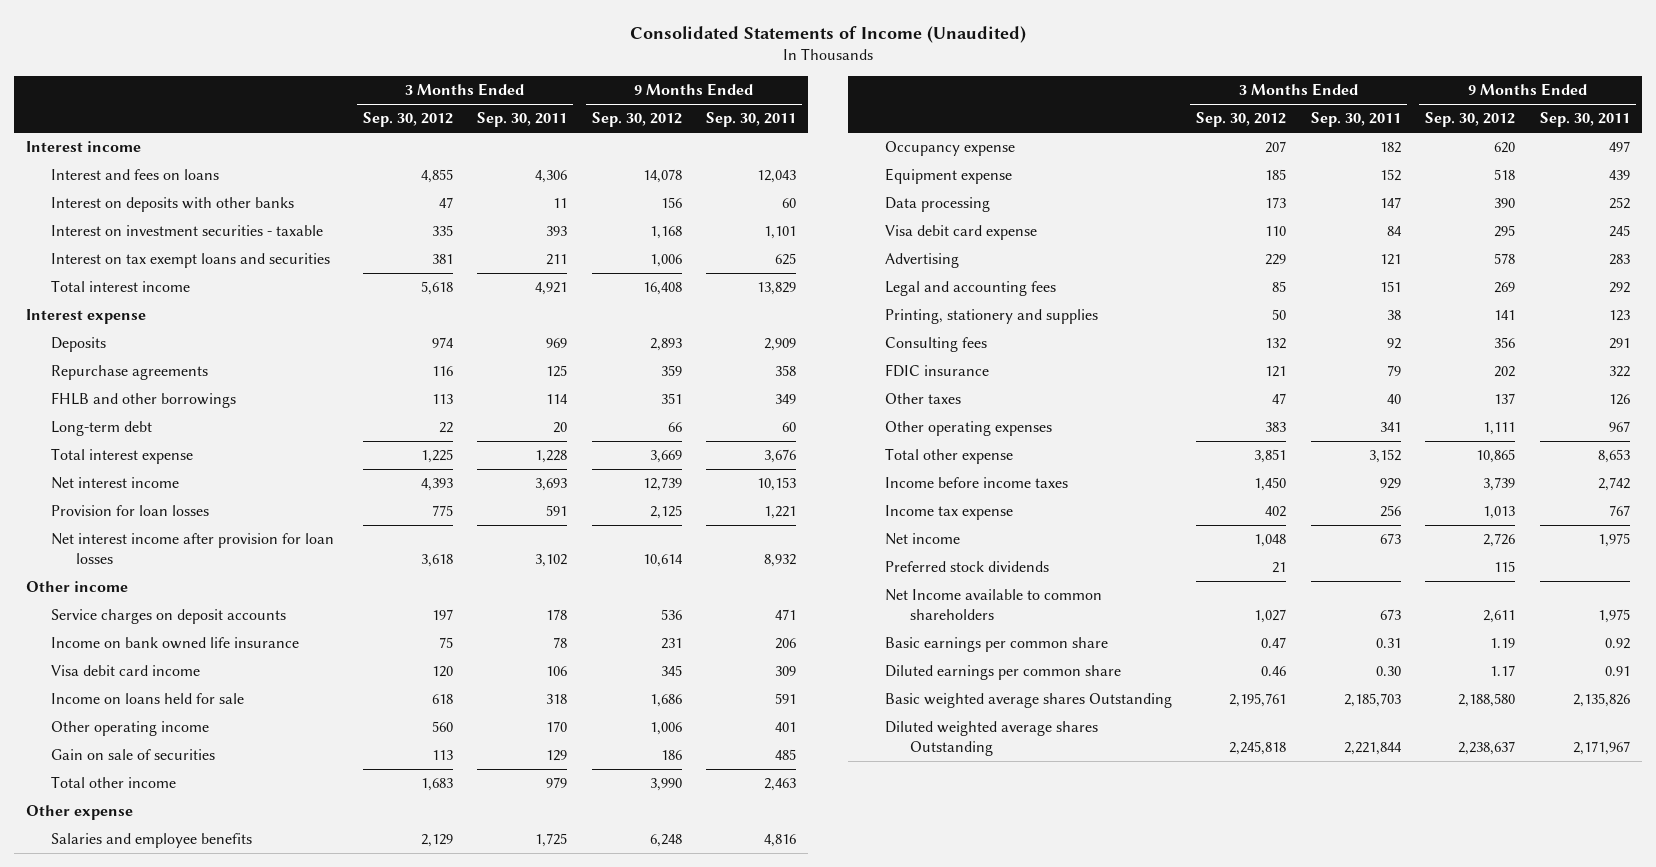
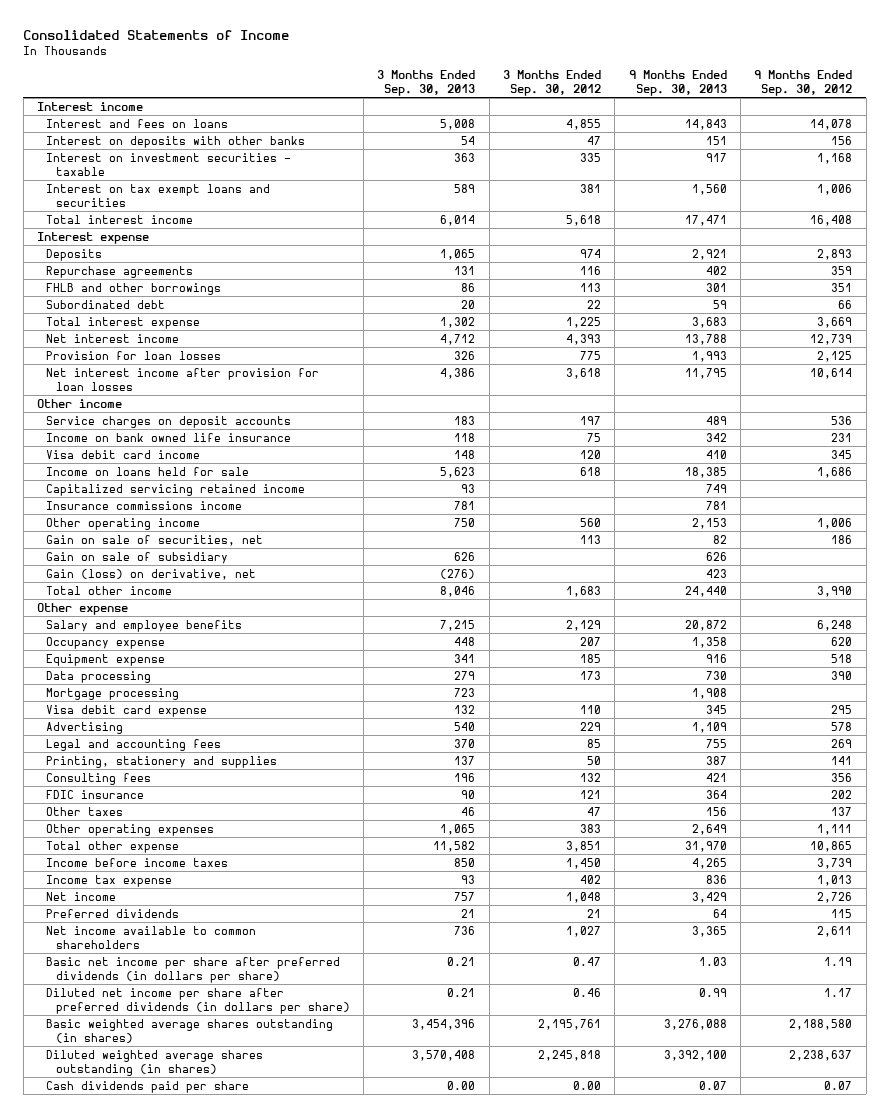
[630,25,1027,43] Consolidated Statements of Income (Unaudited) -> [23,30,290,41] Consolidated Statements of Income
[477,112,568,128] Sep. 30, 2011 -> none
[706,112,797,128] Sep. 30, 2011 -> none
none -> [377,69,476,96] 3 Months Ended Sep. 30, 2013
none -> [628,69,727,96] 9 Months Ended Sep. 30, 2013
[51,421,153,437] Long-term debt -> [46,299,166,309] Subordinated debt
none -> [46,483,306,496] Capitalized servicing retained income
none -> [46,500,243,510] Insurance commissions income
[51,749,216,761] Gain on sale of securities -> [46,534,264,546] Gain on sale of securities, net
none -> [46,551,229,564] Gain on sale of subsidiary
none -> [46,568,257,580] Gain (loss) on derivative, net
[51,833,253,849] Salaries and employee benefits -> [46,619,243,632] Salary and employee benefits
none -> [46,687,180,700] Mortgage processing
[884,561,1049,573] Preferred stock dividends -> [46,908,180,918] Preferred dividends
[884,589,1102,621] Net Income available to common shareholders -> [46,925,257,949] Net income available to common shareholders
[884,637,1108,653] Basic earnings per common share -> [46,956,341,983] Basic net income per share after preferred dividends (in dollars per share)
[884,665,1121,681] Diluted earnings per common share -> [46,987,350,1014] Diluted net income per share after preferred dividends (in dollars per share)
[884,693,1172,709] Basic weighted average shares Outstanding -> [46,1018,334,1043] Basic weighted average shares outstanding (in shares)
[884,721,1098,757] Diluted weighted average shares Outstanding -> [46,1049,264,1076] Diluted weighted average shares outstanding (in shares)
none -> [46,1080,250,1093] Cash dividends paid per share

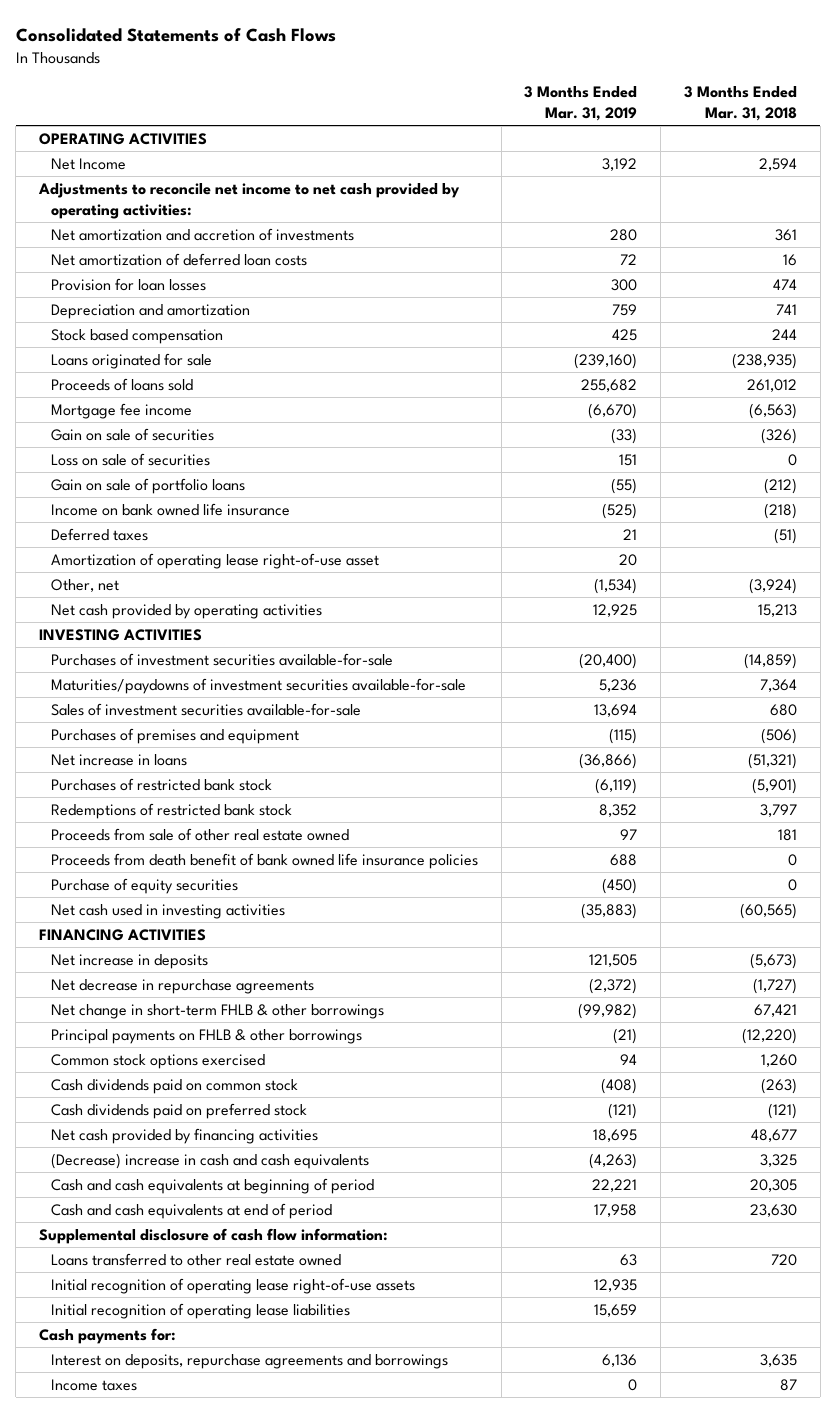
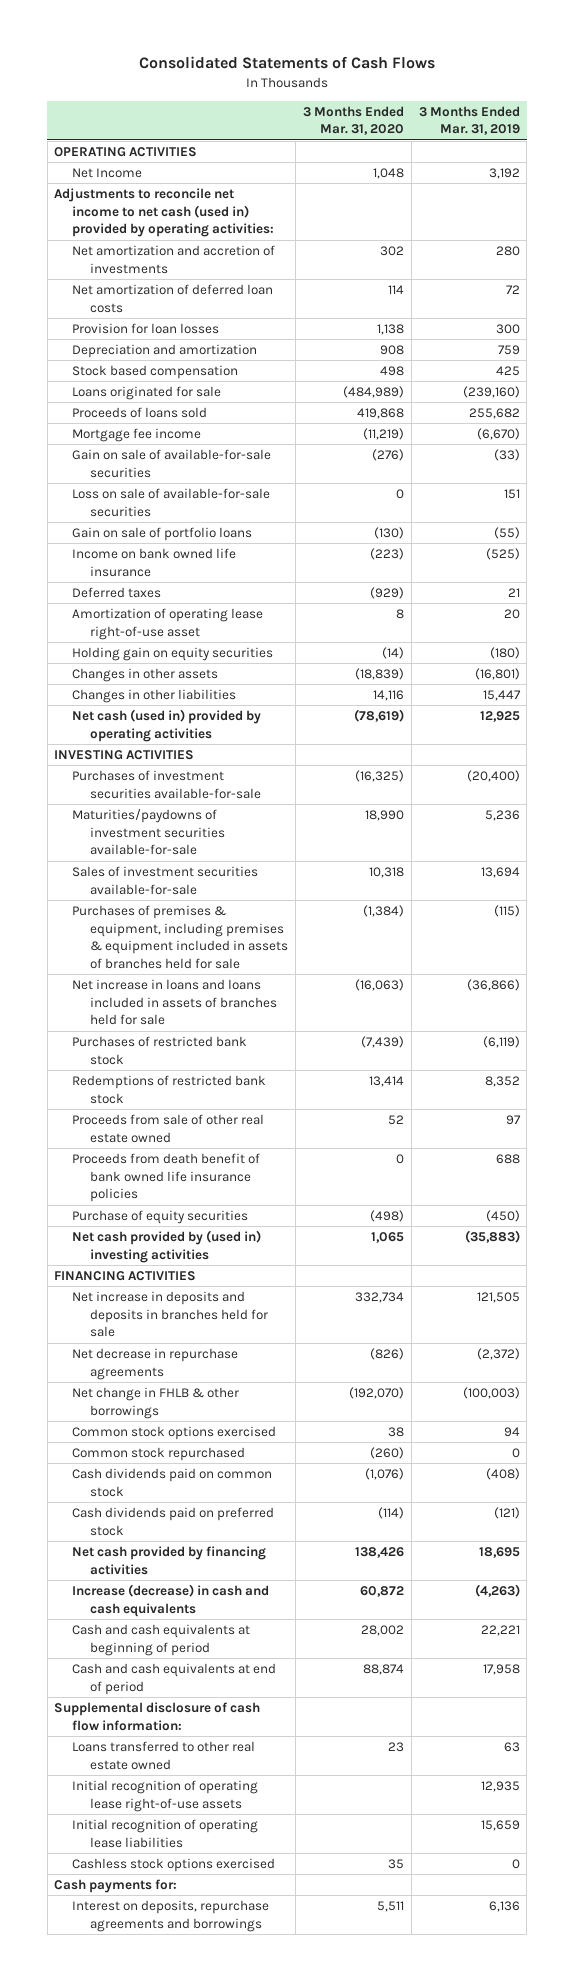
[683,86,797,122] 3 Months Ended Mar. 31, 2018 -> none
none -> [302,105,404,136] 3 Months Ended Mar. 31, 2020
[38,182,461,219] Adjustments to reconcile net income to net cash provided by operating activities: -> [54,188,275,238] Adjustments to reconcile net income to net cash (used in) provided by operating activities:
[50,427,214,441] Gain on sale of securities -> [72,449,272,478] Gain on sale of available-for-sale securities
[50,452,210,466] Loss on sale of securities -> [72,488,271,517] Loss on sale of available-for-sale securities
[50,578,119,592] Other, net -> none
none -> [72,647,274,662] Holding gain on equity securities
none -> [72,668,219,683] Changes in other assets
none -> [72,689,237,704] Changes in other liabilities
[50,603,322,619] Net cash provided by operating activities -> [72,709,262,742] Net cash (used in) provided by operating activities
[50,727,299,744] Purchases of premises and equipment -> [72,905,289,969] Purchases of premises & equipment, including premises & equipment included in assets of branches held for sale
[50,753,187,766] Net increase in loans -> [72,979,278,1026] Net increase in loans and loans included in assets of branches held for sale
[50,903,285,919] Net cash used in investing activities -> [72,1230,262,1263] Net cash provided by (used in) investing activities
[50,953,208,969] Net increase in deposits -> [72,1291,269,1338] Net increase in deposits and deposits in branches held for sale
[50,1028,362,1044] Principal payments on FHLB & other borrowings -> none
[50,1003,384,1019] Net change in short-term FHLB & other borrowings -> [72,1387,240,1419] Net change in FHLB & other borrowings
[578,1002,638,1019] (99,982) -> [462,1387,520,1400] (100,003)
none -> [72,1447,246,1462] Common stock repurchased
[50,1152,369,1169] (Decrease) increase in cash and cash equivalents -> [72,1584,270,1617] Increase (decrease) in cash and cash equivalents
none -> [72,1858,276,1873] Cashless stock options exercised
[50,1378,137,1391] Income taxes -> none

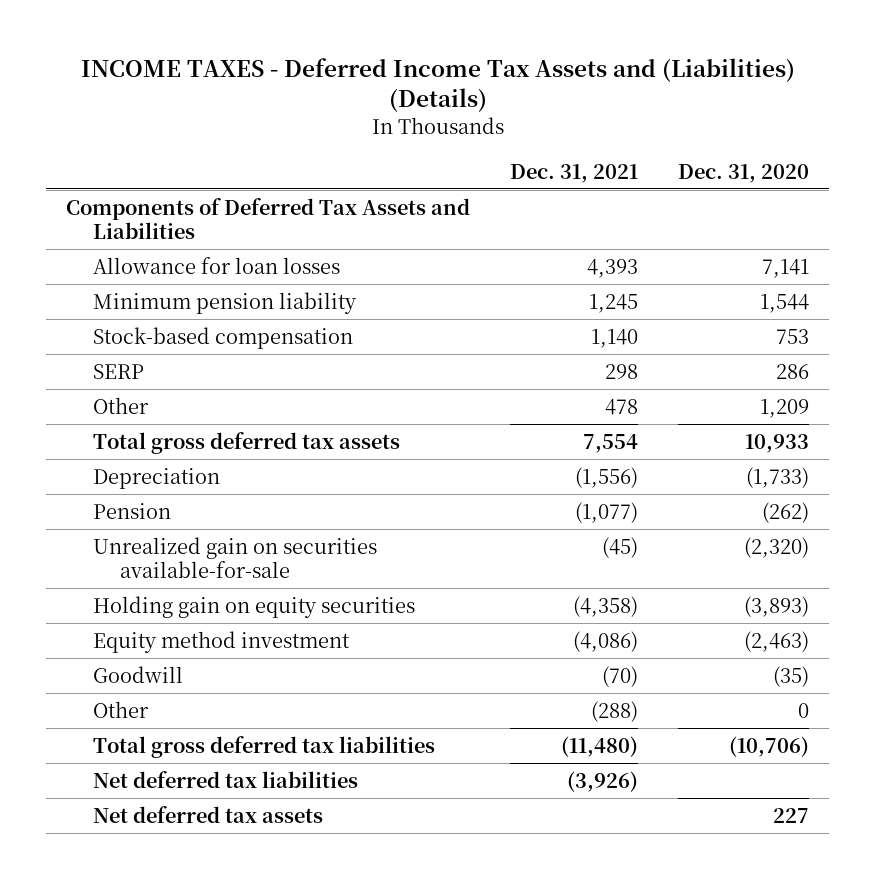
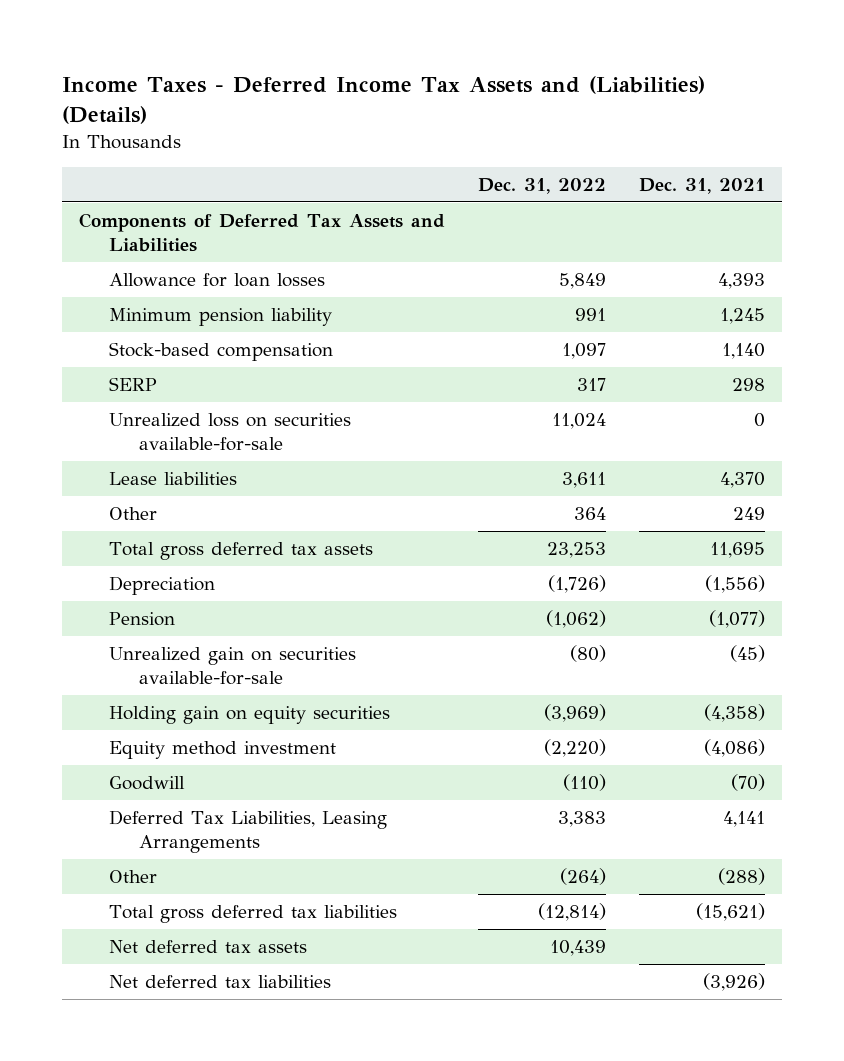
[80,57,795,113] INCOME TAXES - Deferred Income Tax Assets and (Liabilities) (Details) -> [62,75,706,124] Income Taxes - Deferred Income Tax Assets and (Liabilities) (Details)
[678,163,810,183] Dec. 31, 2020 -> none
none -> [477,177,606,194] Dec. 31, 2022
none -> [108,413,351,452] Unrealized loss on securities available-for-sale
none -> [108,472,237,486] Lease liabilities
[605,398,639,415] 478 -> [733,507,766,521] 249
[583,433,639,453] 7,554 -> [710,542,766,559] 11,695
none -> [108,810,387,854] Deferred Tax Liabilities, Leasing Arrangements
[561,735,639,757] (11,480) -> [696,903,766,922] (15,621)
[92,770,358,788] Net deferred tax liabilities -> [108,975,331,989] Net deferred tax liabilities

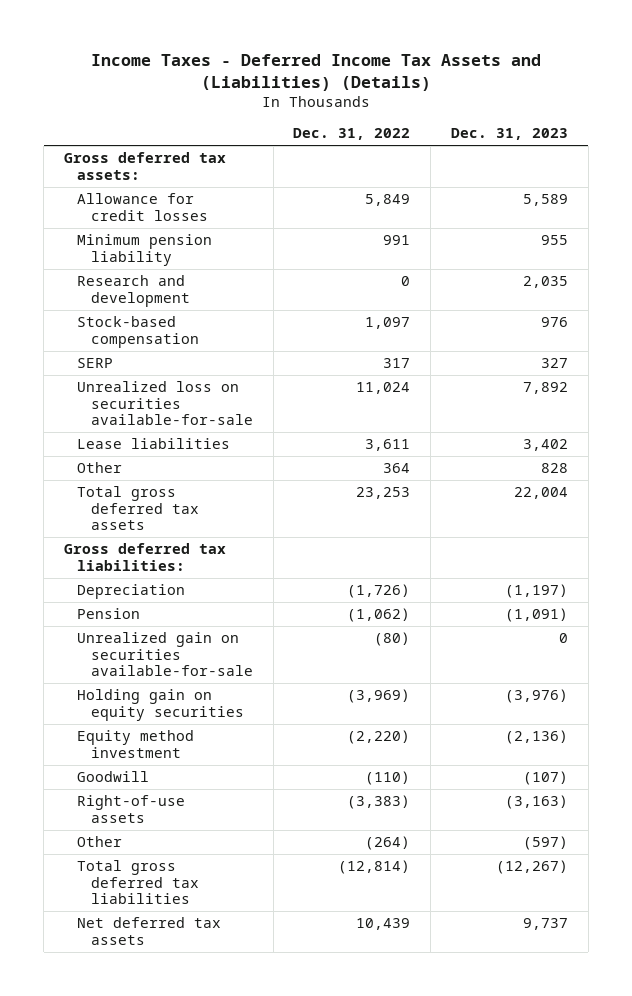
[639,177,766,194] Dec. 31, 2021 -> none
none -> [451,128,569,141] Dec. 31, 2023
[78,213,445,253] Components of Deferred Tax Assets and Liabilities -> none
none -> [63,152,226,180] Gross deferred tax assets:
[108,273,325,288] Allowance for loan losses -> [77,193,208,221] Allowance for credit losses
none -> [77,275,190,307] Research and development
none -> [63,543,226,571] Gross deferred tax liabilities:
[108,810,387,854] Deferred Tax Liabilities, Leasing Arrangements -> none
none -> [77,795,186,823] Right-of-use assets
[108,975,331,989] Net deferred tax liabilities -> none

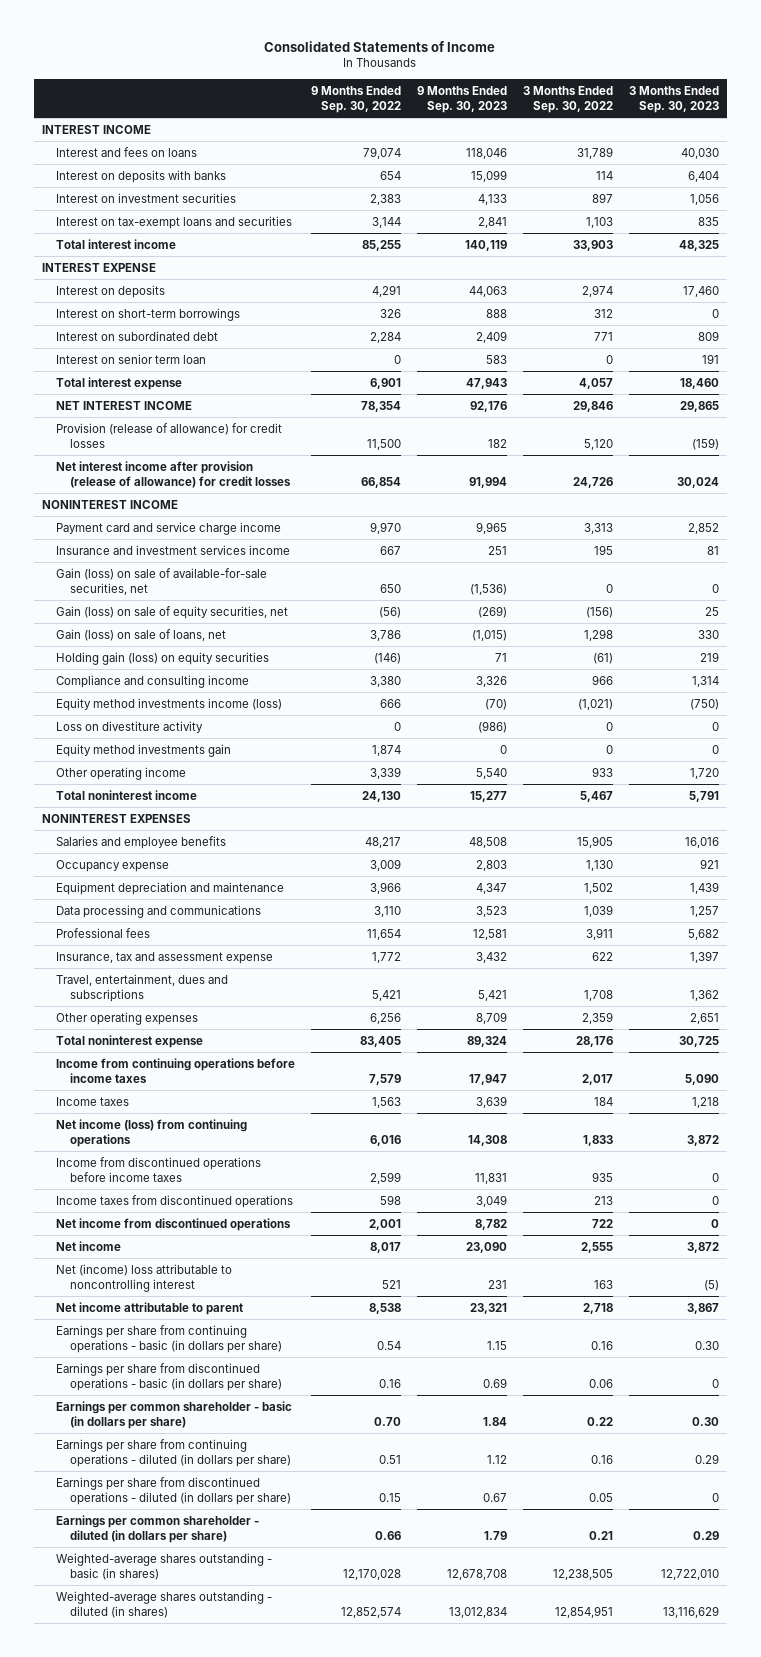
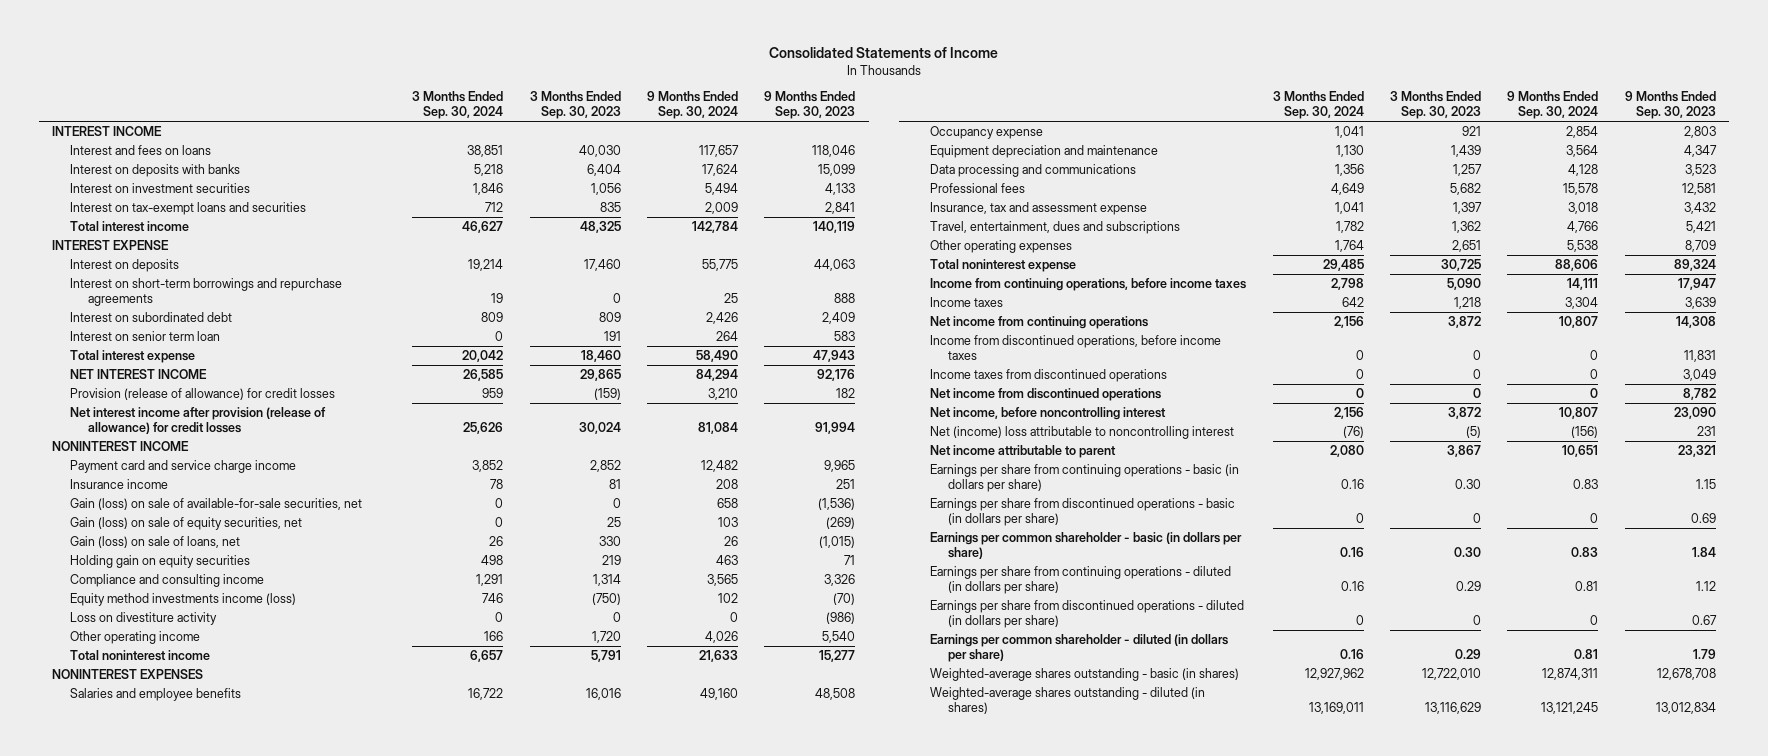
[311,85,402,113] 9 Months Ended Sep. 30, 2022 -> none
[523,85,614,113] 3 Months Ended Sep. 30, 2022 -> none
none -> [412,91,504,120] 3 Months Ended Sep. 30, 2024
none -> [647,91,739,120] 9 Months Ended Sep. 30, 2024
[56,307,241,321] Interest on short-term borrowings -> [69,277,342,306] Interest on short-term borrowings and repurchase agreements
[56,544,291,555] Insurance and investment services income -> [69,478,168,489] Insurance income
[56,651,270,665] Holding gain (loss) on equity securities -> [69,554,250,568] Holding gain on equity securities
[56,743,232,757] Equity method investments gain -> none
[56,1057,296,1083] Income from continuing operations before income taxes -> [930,277,1247,291] Income from continuing operations, before income taxes
[56,1118,248,1147] Net income (loss) from continuing operations -> [930,315,1149,329] Net income from continuing operations
[56,1156,262,1182] Income from discontinued operations before income taxes -> [930,334,1222,360] Income from discontinued operations, before income taxes
[56,1240,122,1251] Net income -> [930,406,1167,420] Net income, before noncontrolling interest

